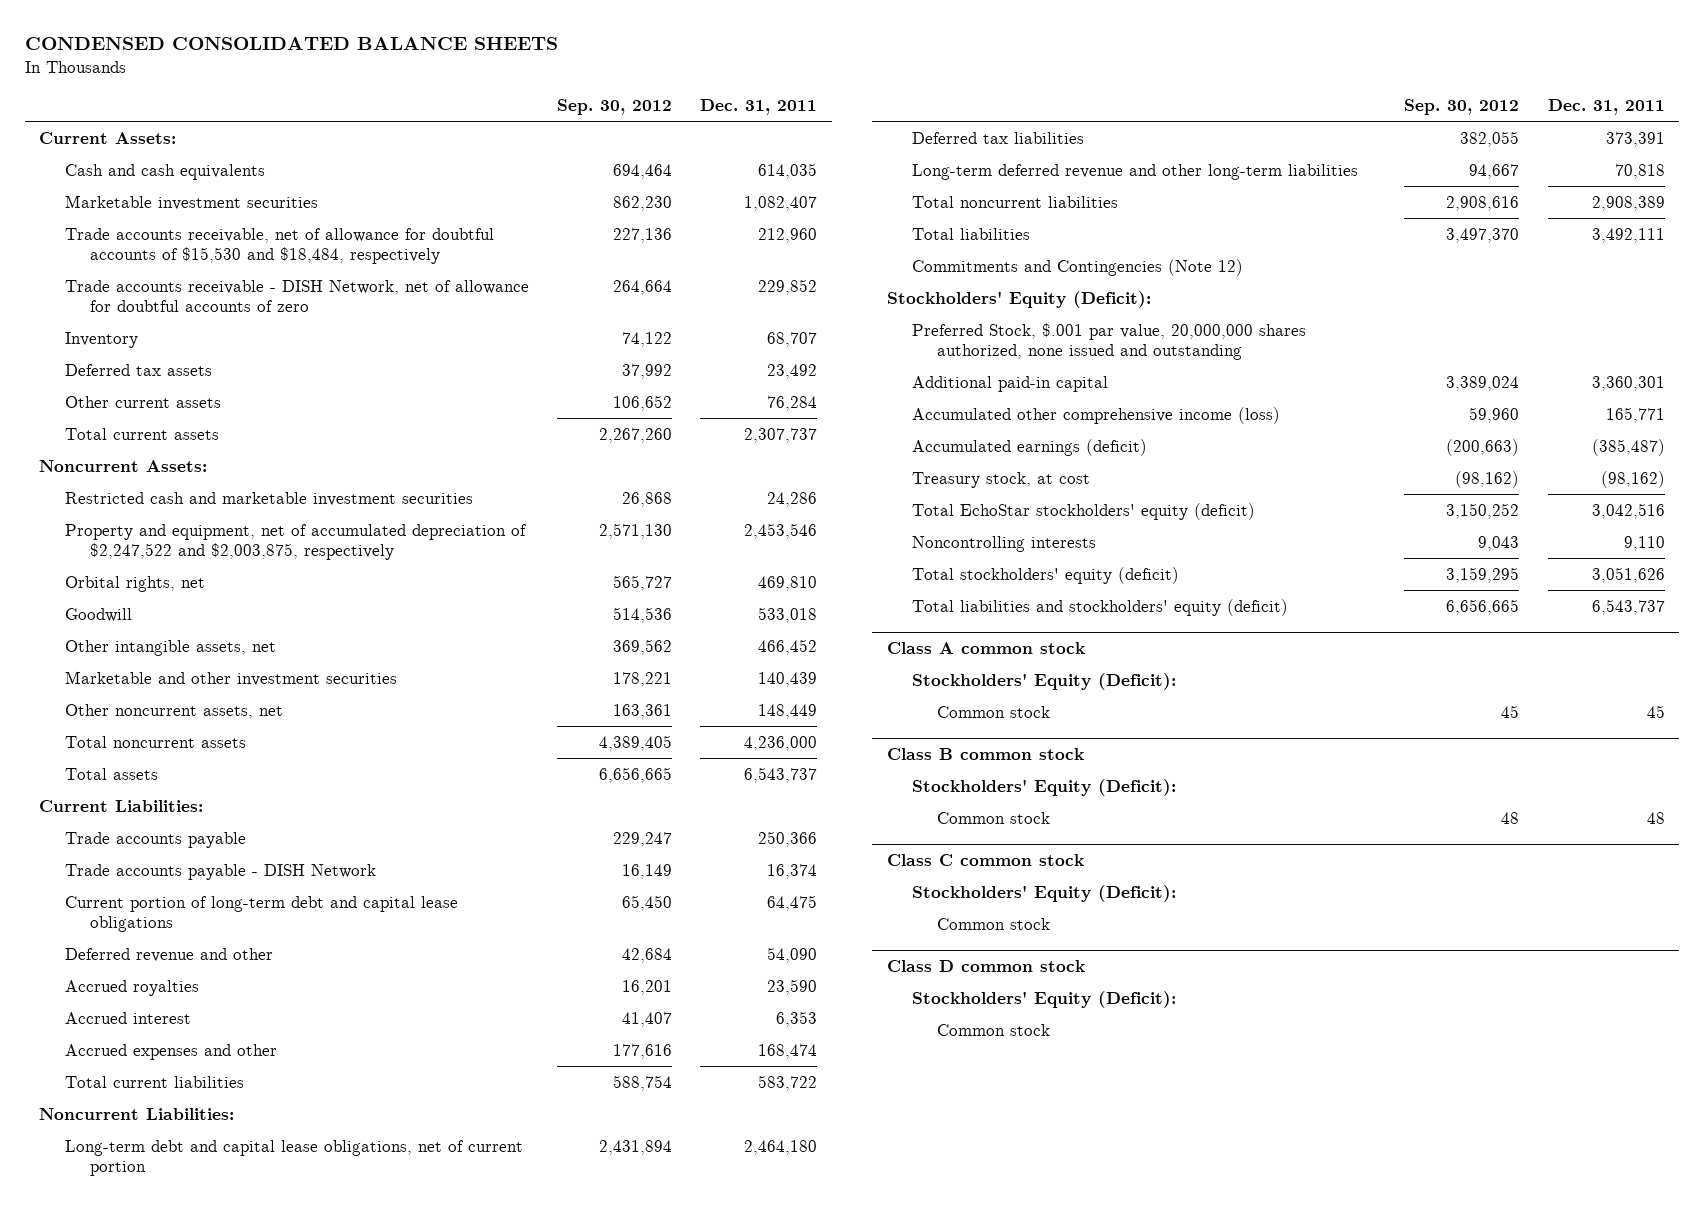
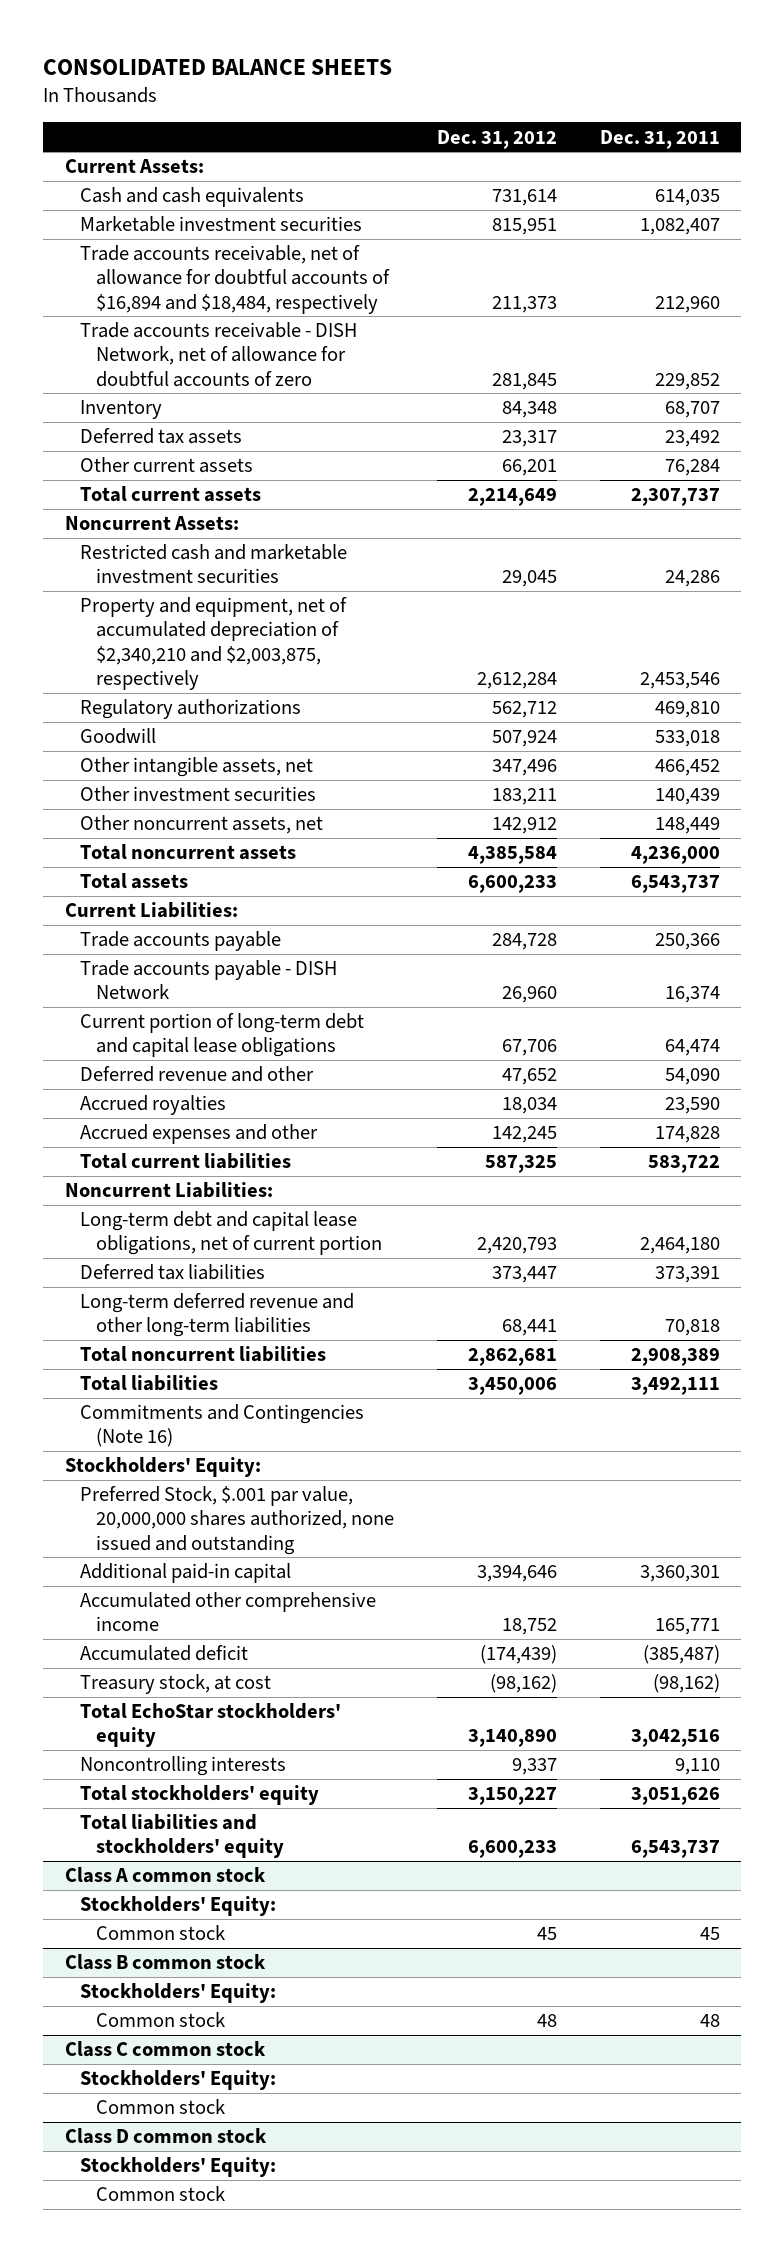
[24,37,558,51] CONDENSED CONSOLIDATED BALANCE SHEETS -> [43,58,393,75] CONSOLIDATED BALANCE SHEETS
[556,98,672,115] Sep. 30, 2012 -> none
none -> [436,129,557,149] Dec. 31, 2012
[64,227,494,264] Trade accounts receivable, net of allowance for doubtful accounts of $15,530 and $18,484, respectively -> [80,245,390,314] Trade accounts receivable, net of allowance for doubtful accounts of $16,894 and $18,484, respectively
[64,523,527,560] Property and equipment, net of accumulated depreciation of $2,247,522 and $2,003,875, respectively -> [80,597,348,690] Property and equipment, net of accumulated depreciation of $2,340,210 and $2,003,875, respectively
[64,575,205,592] Orbital rights, net -> [80,699,302,720] Regulatory authorizations
[64,670,397,686] Marketable and other investment securities -> [80,786,317,802] Other investment securities
[767,894,818,911] 64,475 -> [664,1039,720,1057] 64,474
[64,1011,191,1024] Accrued interest -> none
[758,1043,818,1059] 168,474 -> [654,1126,720,1144] 174,828
[912,258,1244,276] Commitments and Contingencies (Note 12) -> [80,1404,365,1448] Commitments and Contingencies (Note 16)
[886,290,1151,308] Stockholders' Equity (Deficit): -> [64,1457,261,1478] Stockholders' Equity:
[912,406,1281,424] Accumulated other comprehensive income (loss) -> [80,1592,377,1632] Accumulated other comprehensive income
[912,438,1148,456] Accumulated earnings (deficit) -> [80,1645,249,1662] Accumulated deficit
[912,502,1256,520] Total EchoStar stockholders' equity (deficit) -> [80,1703,342,1748] Total EchoStar stockholders' equity
[912,566,1180,584] Total stockholders' equity (deficit) -> [80,1785,320,1806] Total stockholders' equity
[912,598,1289,616] Total liabilities and stockholders' equity (deficit) -> [80,1814,284,1859] Total liabilities and stockholders' equity
[912,672,1177,690] Stockholders' Equity (Deficit): -> [80,1896,277,1917] Stockholders' Equity:
[912,778,1177,796] Stockholders' Equity (Deficit): -> [80,1983,277,2004] Stockholders' Equity:
[912,884,1177,902] Stockholders' Equity (Deficit): -> [80,2070,277,2091] Stockholders' Equity:
[912,990,1177,1008] Stockholders' Equity (Deficit): -> [80,2157,277,2178] Stockholders' Equity:

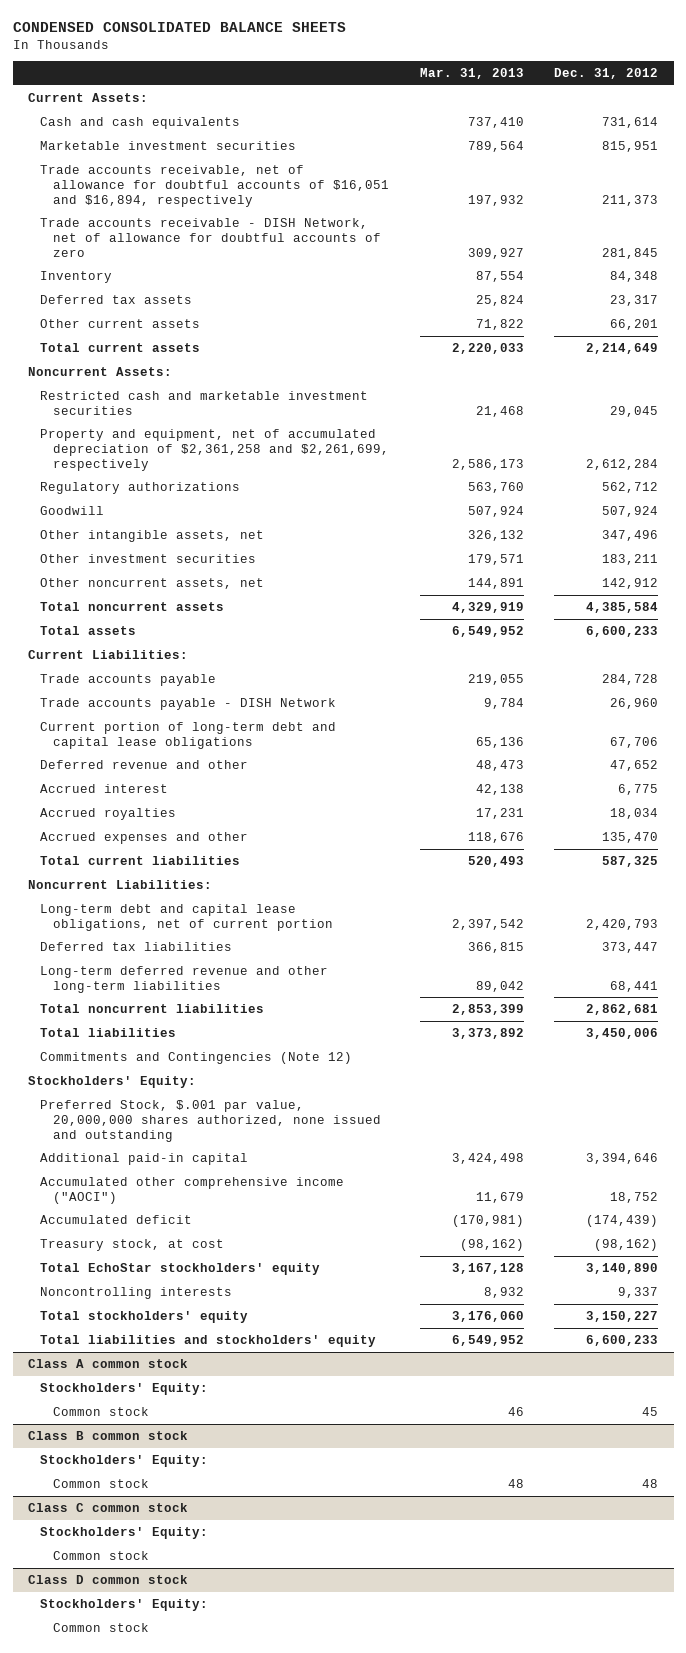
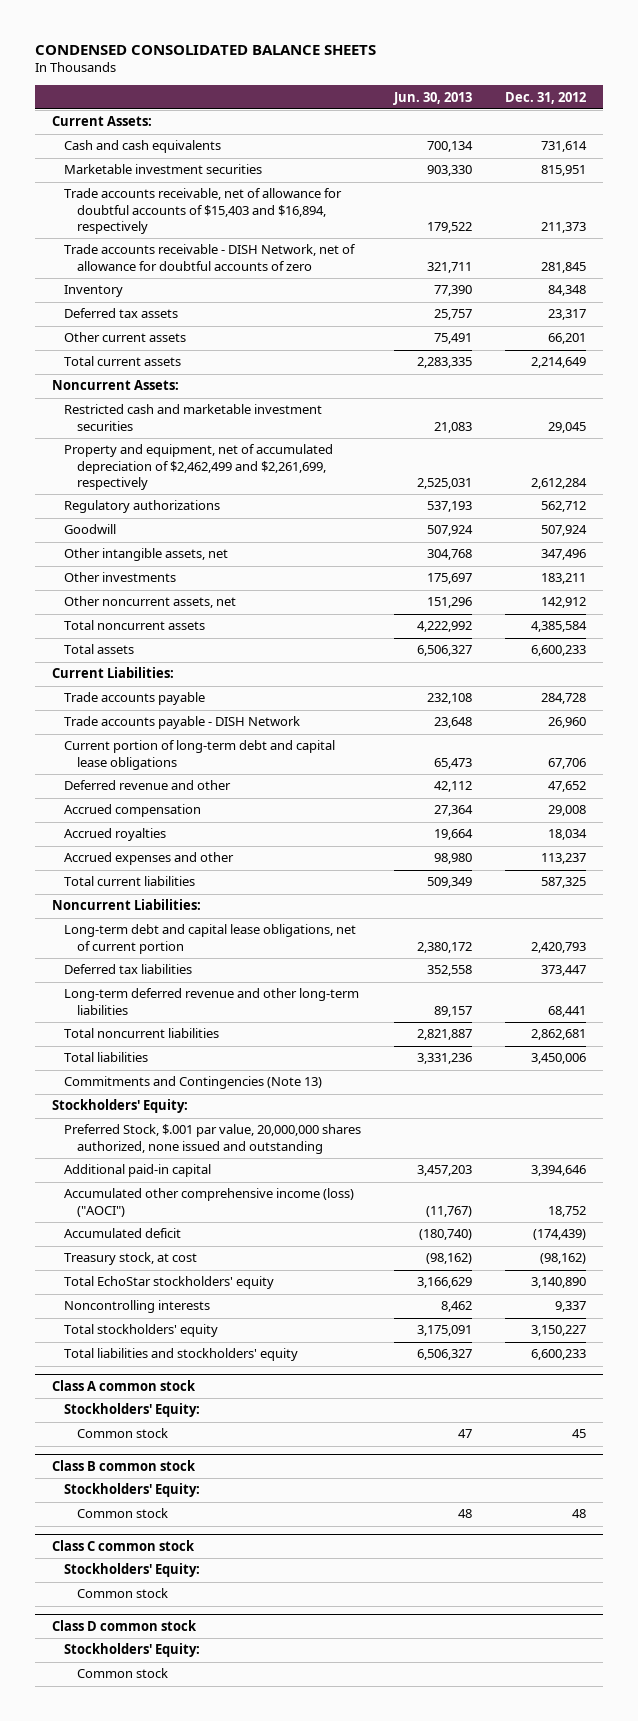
[419,68,524,80] Mar. 31, 2013 -> none
none -> [393,91,473,105] Jun. 30, 2013
[40,164,389,207] Trade accounts receivable, net of allowance for doubtful accounts of $16,051 and $16,894, respectively -> [64,188,343,235] Trade accounts receivable, net of allowance for doubtful accounts of $15,403 and $16,894, respectively
[40,428,389,471] Property and equipment, net of accumulated depreciation of $2,361,258 and $2,261,699, respectively -> [64,444,334,491] Property and equipment, net of accumulated depreciation of $2,462,499 and $2,261,699, respectively
[40,553,257,563] Other investment securities -> [64,572,177,583] Other investments
[40,783,169,793] Accrued interest -> none
none -> [64,804,202,818] Accrued compensation
[602,831,659,843] 135,470 -> [541,853,587,865] 113,237
[40,1051,353,1064] Commitments and Contingencies (Note 12) -> [64,1076,323,1090] Commitments and Contingencies (Note 13)
[40,1176,345,1204] Accumulated other comprehensive income ("AOCI") -> [64,1188,355,1217] Accumulated other comprehensive income (loss) ("AOCI")

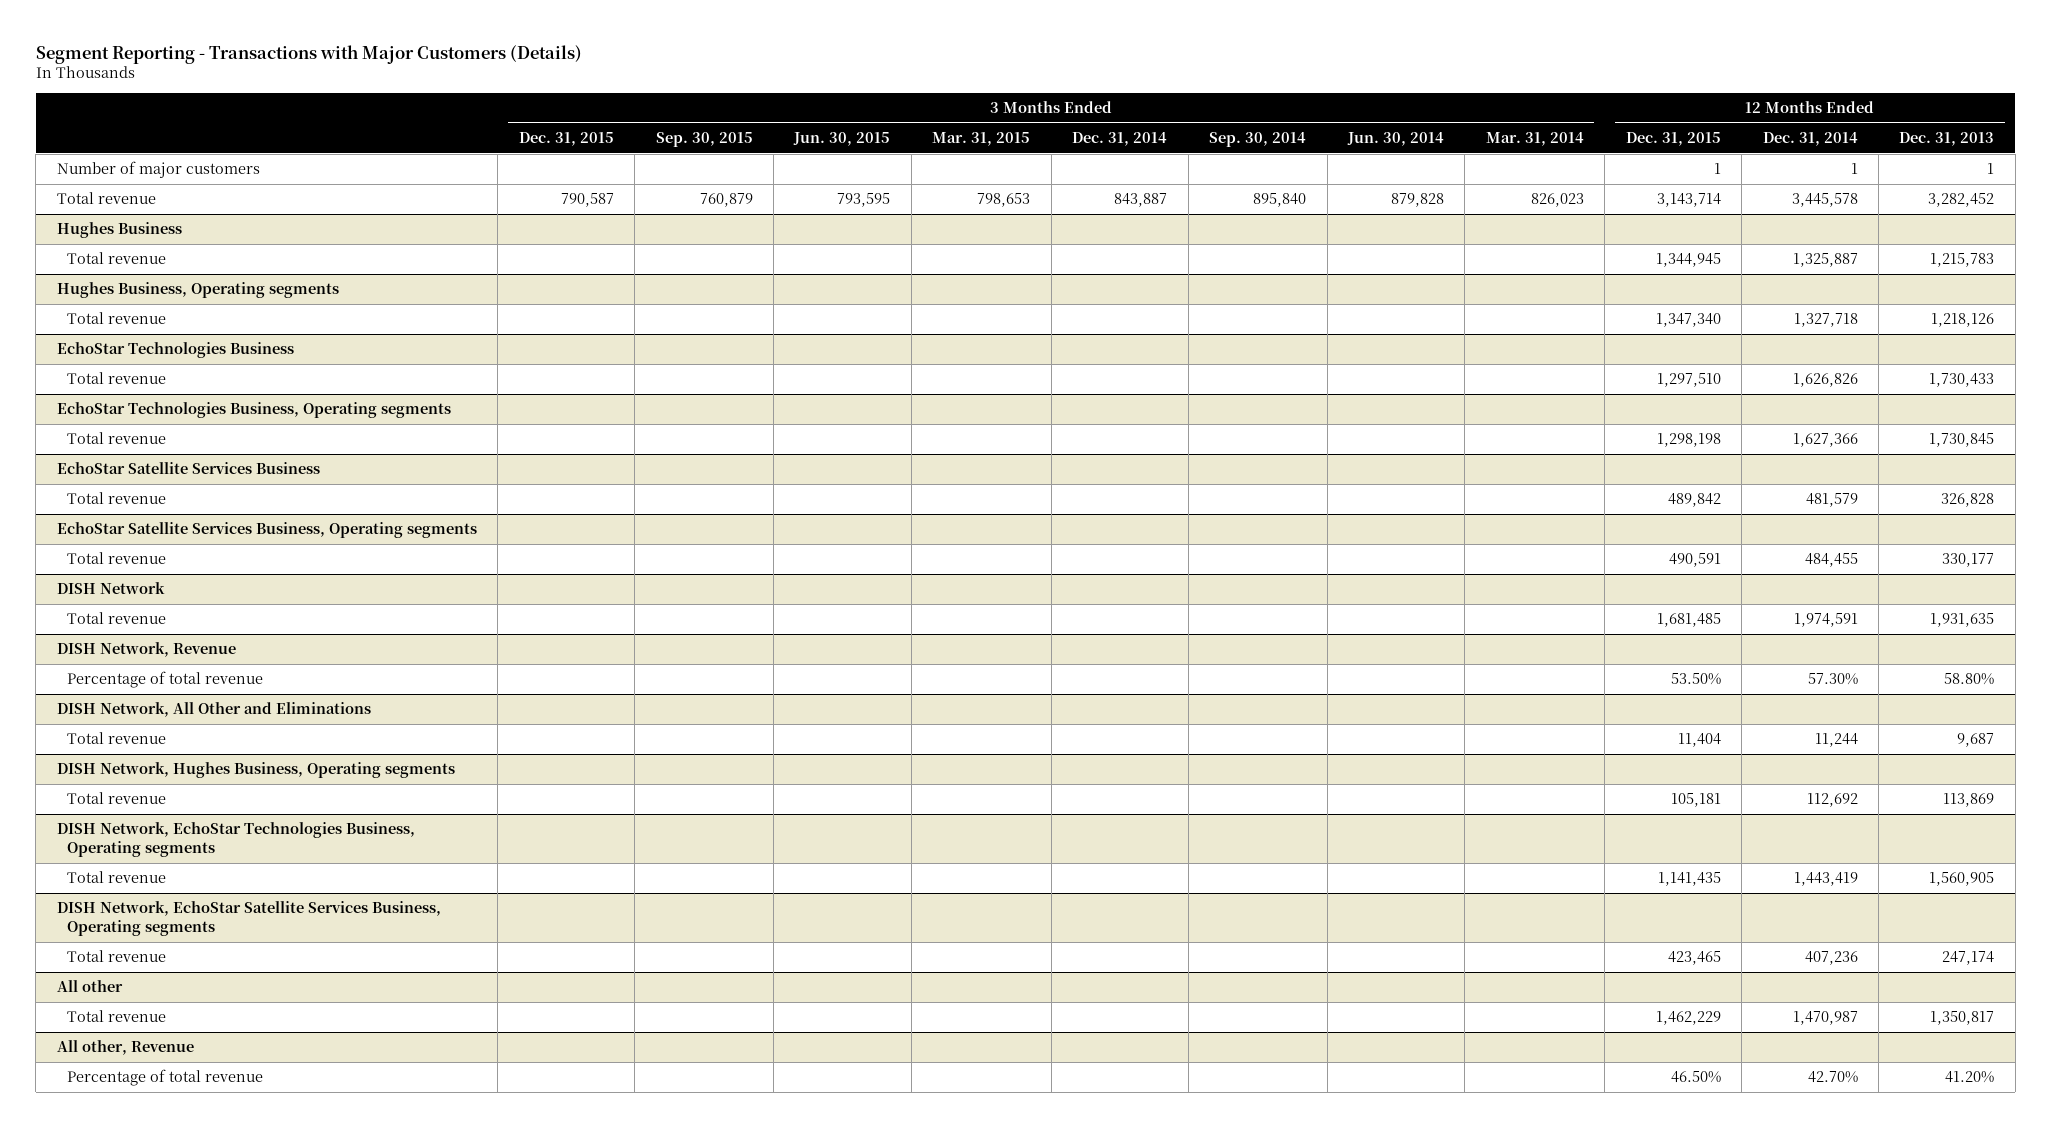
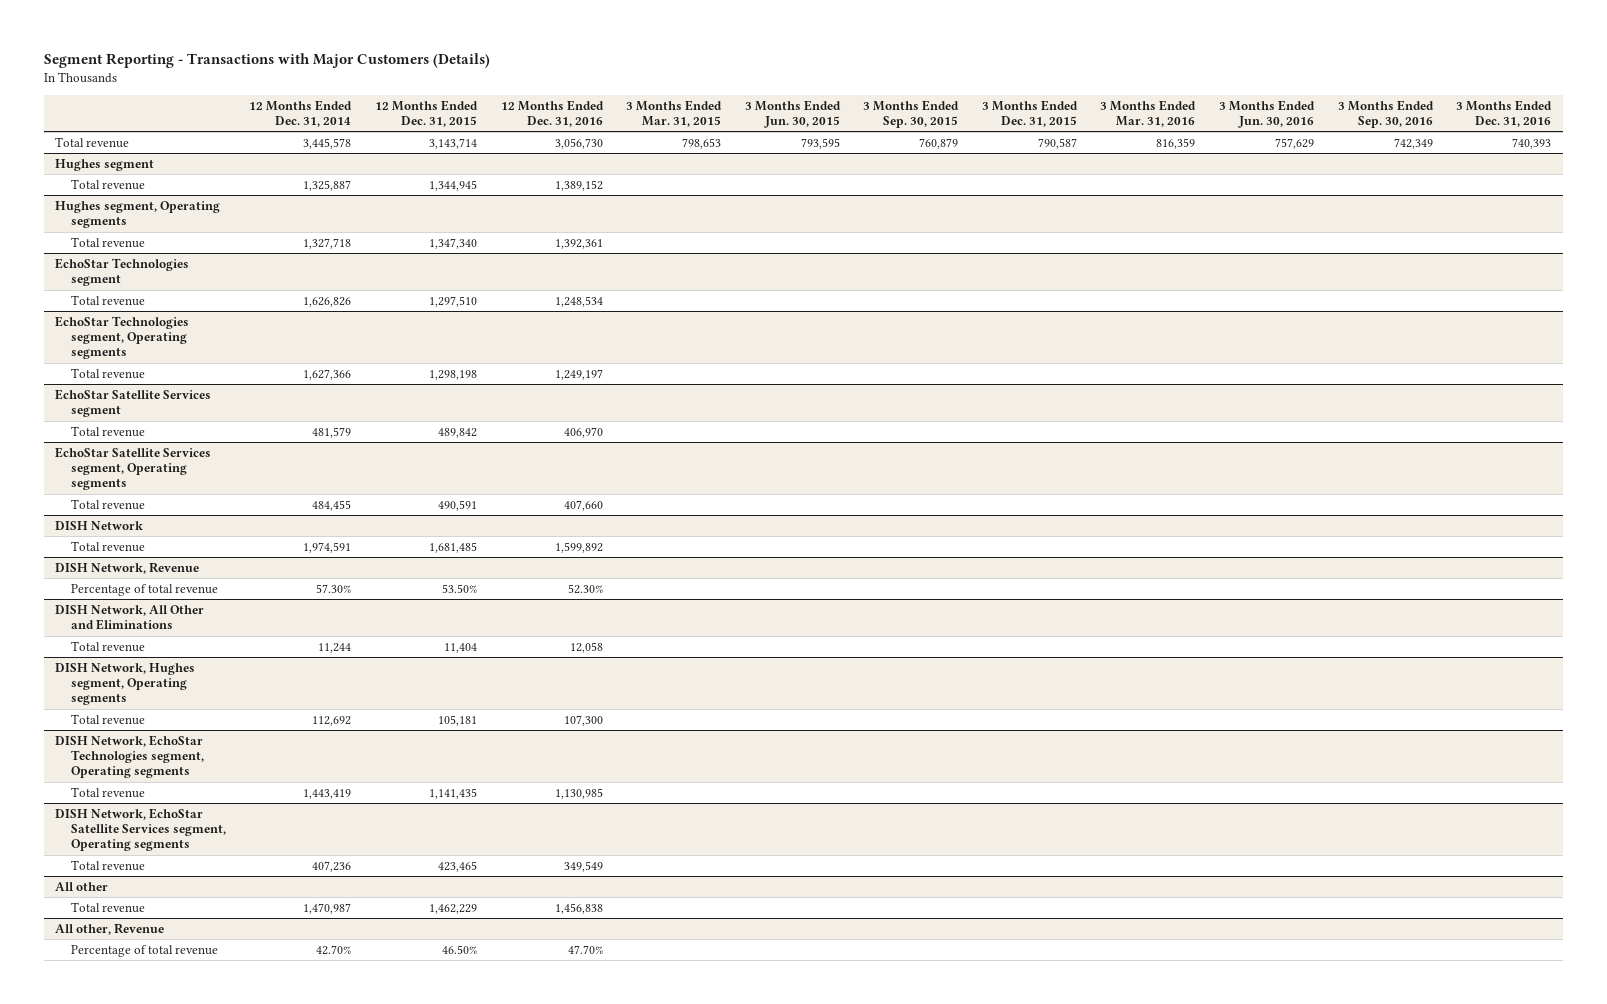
[1072,132,1168,147] Dec. 31, 2014 -> none
[1209,132,1307,148] Sep. 30, 2014 -> none
[1346,132,1444,147] Jun. 30, 2014 -> none
[1485,132,1584,147] Mar. 31, 2014 -> none
[1899,132,1995,147] Dec. 31, 2013 -> none
none -> [500,99,604,127] 12 Months Ended Dec. 31, 2016
none -> [1100,99,1197,127] 3 Months Ended Mar. 31, 2016
none -> [1219,99,1316,128] 3 Months Ended Jun. 30, 2016
none -> [1337,99,1434,128] 3 Months Ended Sep. 30, 2016
none -> [1456,99,1553,127] 3 Months Ended Dec. 31, 2016
[56,161,260,179] Number of major customers -> none
[56,222,182,239] Hughes Business -> [55,158,155,171] Hughes segment
[56,282,339,299] Hughes Business, Operating segments -> [55,200,221,229] Hughes segment, Operating segments
[56,342,294,359] EchoStar Technologies Business -> [55,257,190,287] EchoStar Technologies segment
[56,402,451,419] EchoStar Technologies Business, Operating segments -> [55,315,190,360] EchoStar Technologies segment, Operating segments
[56,462,320,475] EchoStar Satellite Services Business -> [55,388,212,418] EchoStar Satellite Services segment
[56,522,477,539] EchoStar Satellite Services Business, Operating segments -> [55,446,212,491] EchoStar Satellite Services segment, Operating segments
[56,762,455,779] DISH Network, Hughes Business, Operating segments -> [55,662,196,706] DISH Network, Hughes segment, Operating segments
[56,822,415,858] DISH Network, EchoStar Technologies Business, Operating segments -> [55,734,204,779] DISH Network, EchoStar Technologies segment, Operating segments
[56,901,441,937] DISH Network, EchoStar Satellite Services Business, Operating segments -> [55,807,226,852] DISH Network, EchoStar Satellite Services segment, Operating segments

